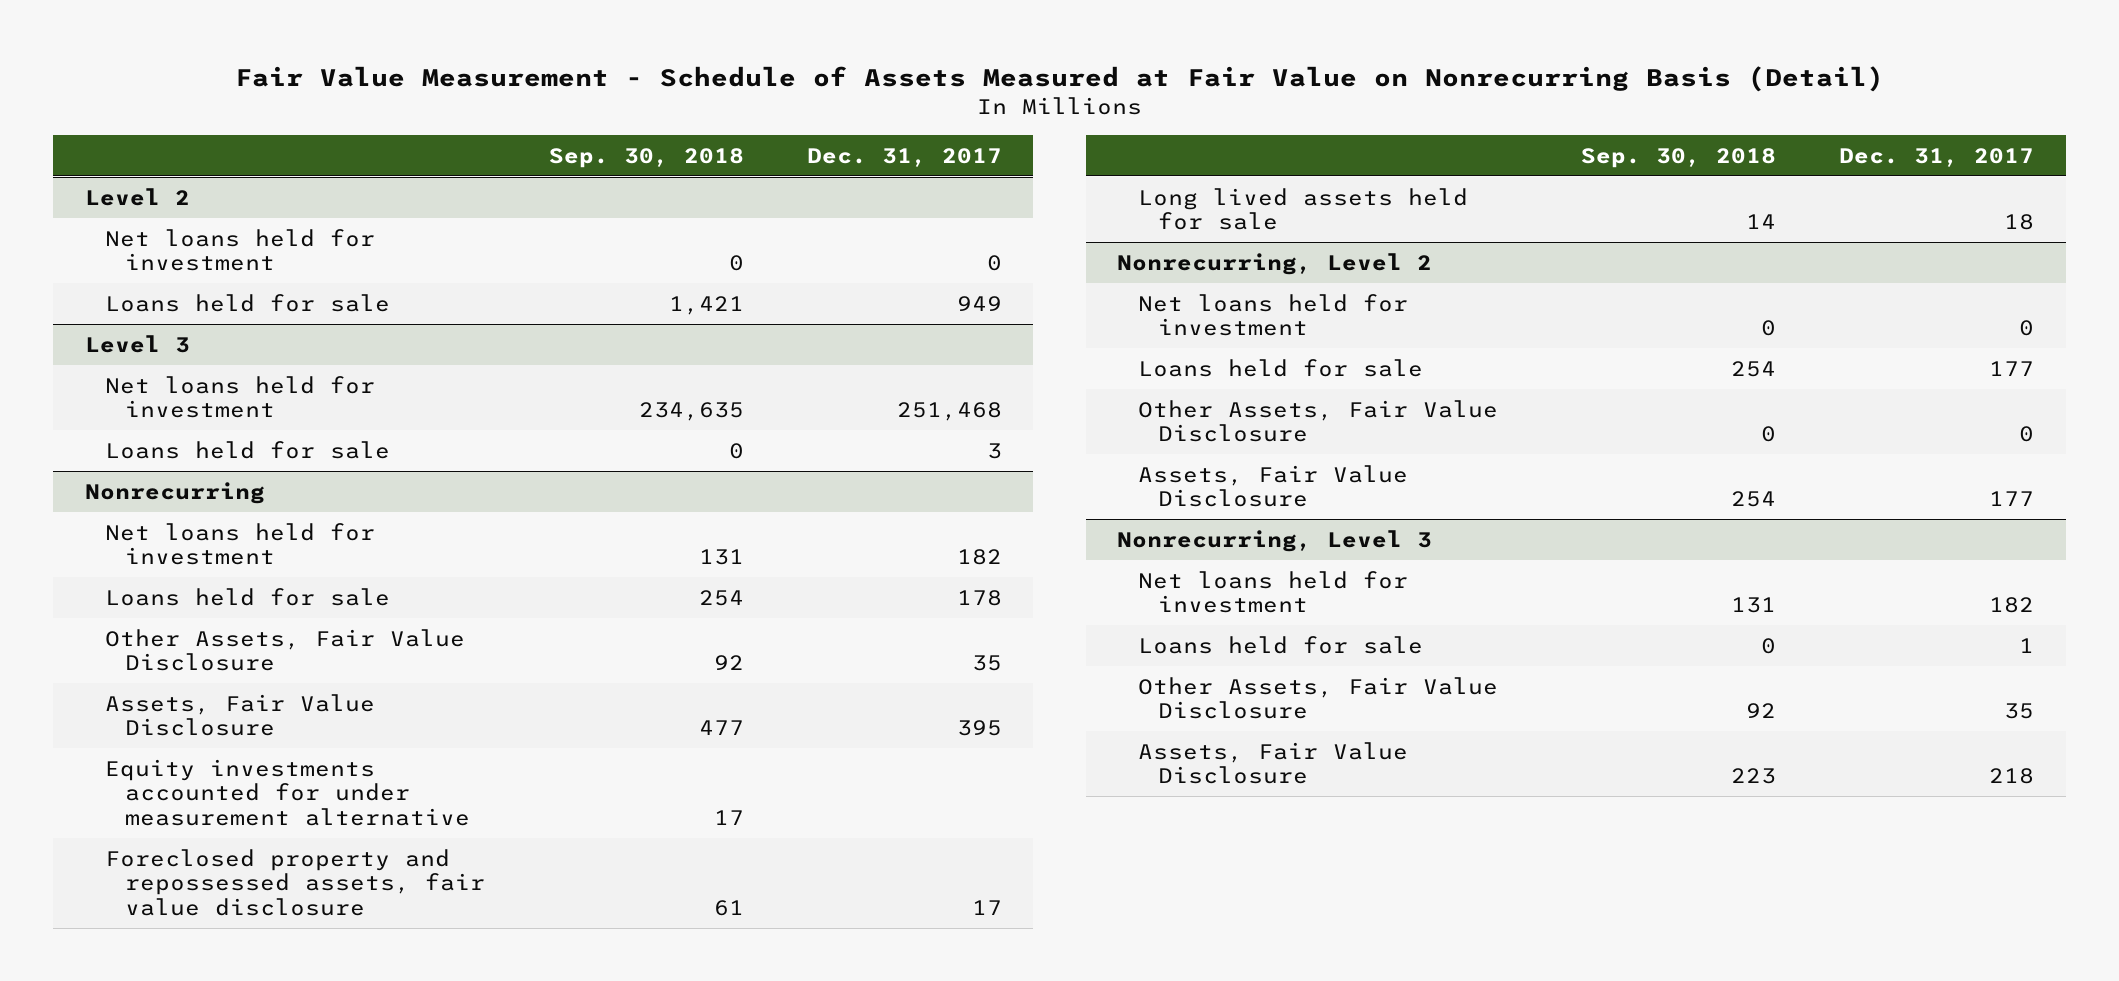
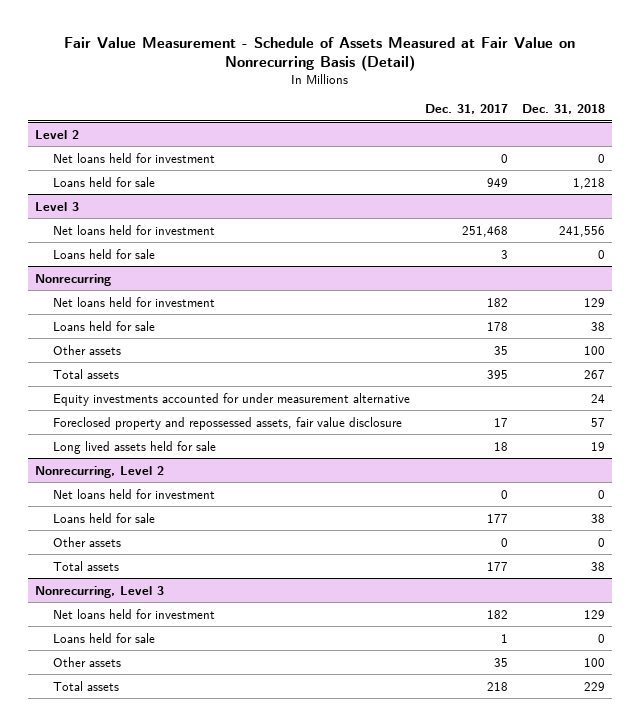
[548,147,744,168] Sep. 30, 2018 -> none
none -> [522,104,606,115] Dec. 31, 2018
[105,628,466,672] Other Assets, Fair Value Disclosure -> [53,344,122,355] Other assets
[105,693,376,737] Assets, Fair Value Disclosure -> [53,368,120,379] Total assets
[1137,399,1498,443] Other Assets, Fair Value Disclosure -> [53,536,122,547] Other assets
[1137,464,1408,508] Assets, Fair Value Disclosure -> [53,560,120,571] Total assets
[1137,676,1498,720] Other Assets, Fair Value Disclosure -> [53,656,122,667] Other assets
[1137,741,1408,785] Assets, Fair Value Disclosure -> [53,680,120,691] Total assets

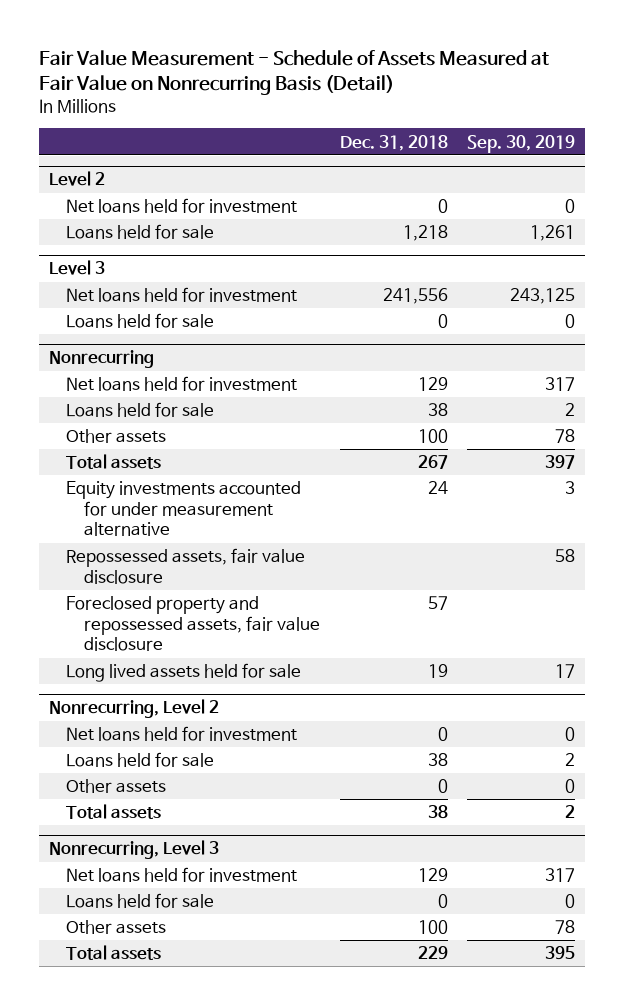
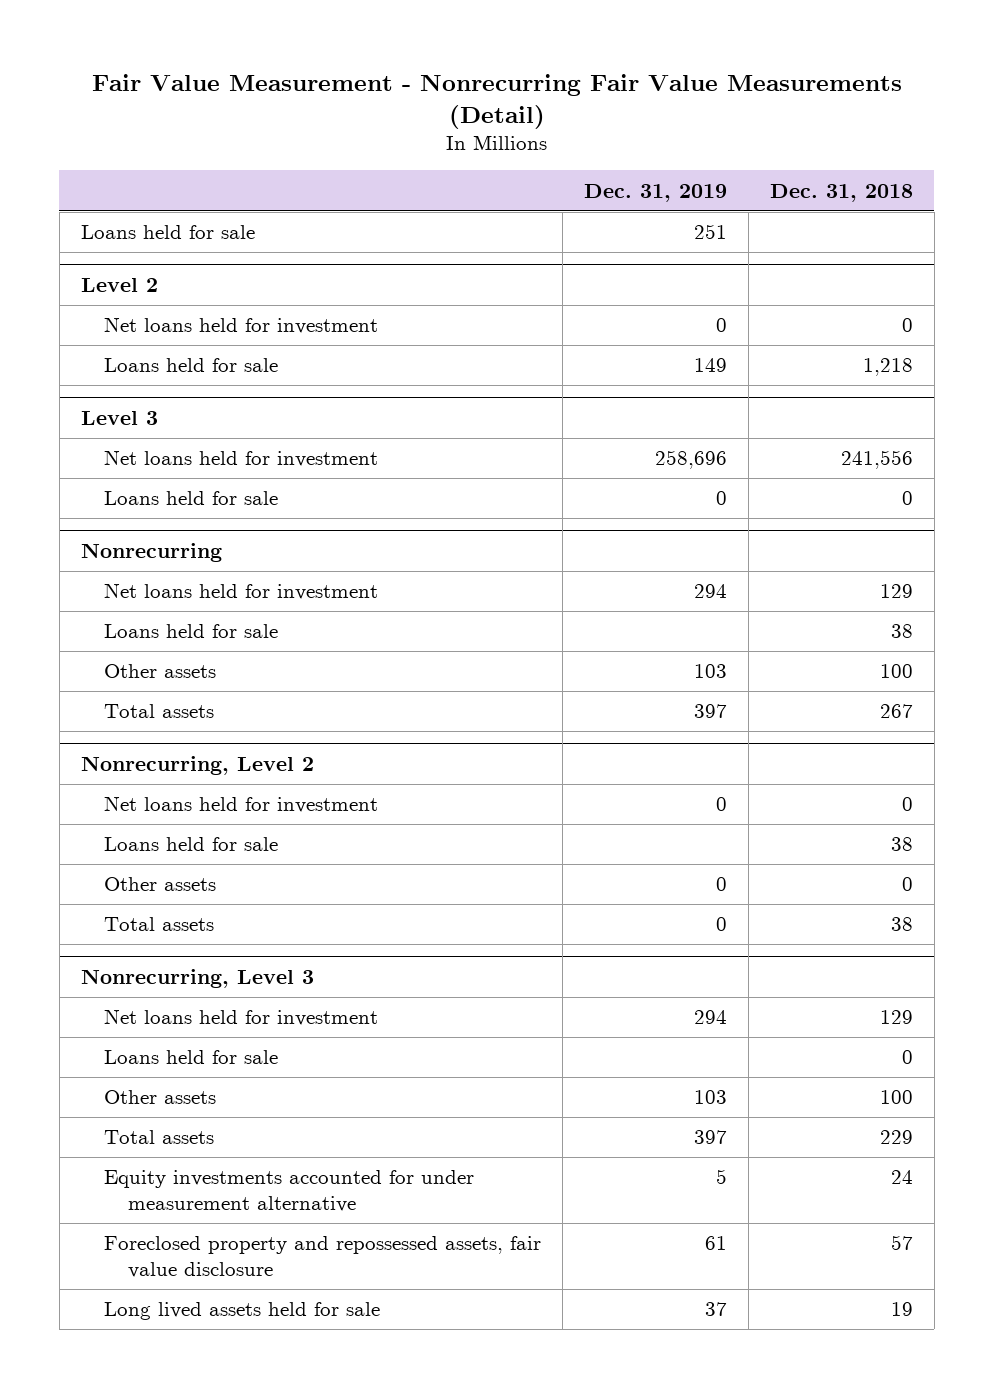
[39,49,550,96] Fair Value Measurement - Schedule of Assets Measured at Fair Value on Nonrecurring Basis (Detail) -> [91,74,902,129] Fair Value Measurement - Nonrecurring Fair Value Measurements (Detail)
[467,134,576,153] Sep. 30, 2019 -> none
none -> [584,183,728,202] Dec. 31, 2019
none -> [80,225,255,240] Loans held for sale
[66,481,302,537] Equity investments accounted for under measurement alternative -> none
[66,548,306,584] Repossessed assets, fair value disclosure -> none
[66,596,320,652] Foreclosed property and repossessed assets, fair value disclosure -> none
[66,663,302,683] Long lived assets held for sale -> none
none -> [104,1170,475,1212] Equity investments accounted for under measurement alternative
none -> [104,1236,542,1278] Foreclosed property and repossessed assets, fair value disclosure
none -> [104,1302,381,1321] Long lived assets held for sale

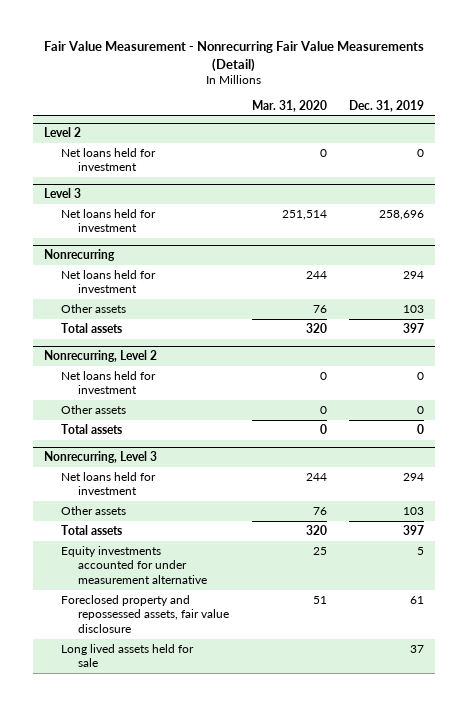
[769,183,913,202] Dec. 31, 2018 -> none
none -> [251,99,327,112] Mar. 31, 2020
[80,225,255,240] Loans held for sale -> none
[104,358,279,373] Loans held for sale -> none
[104,491,279,506] Loans held for sale -> none
[104,624,279,639] Loans held for sale -> none
[104,837,279,852] Loans held for sale -> none
[104,1050,279,1065] Loans held for sale -> none

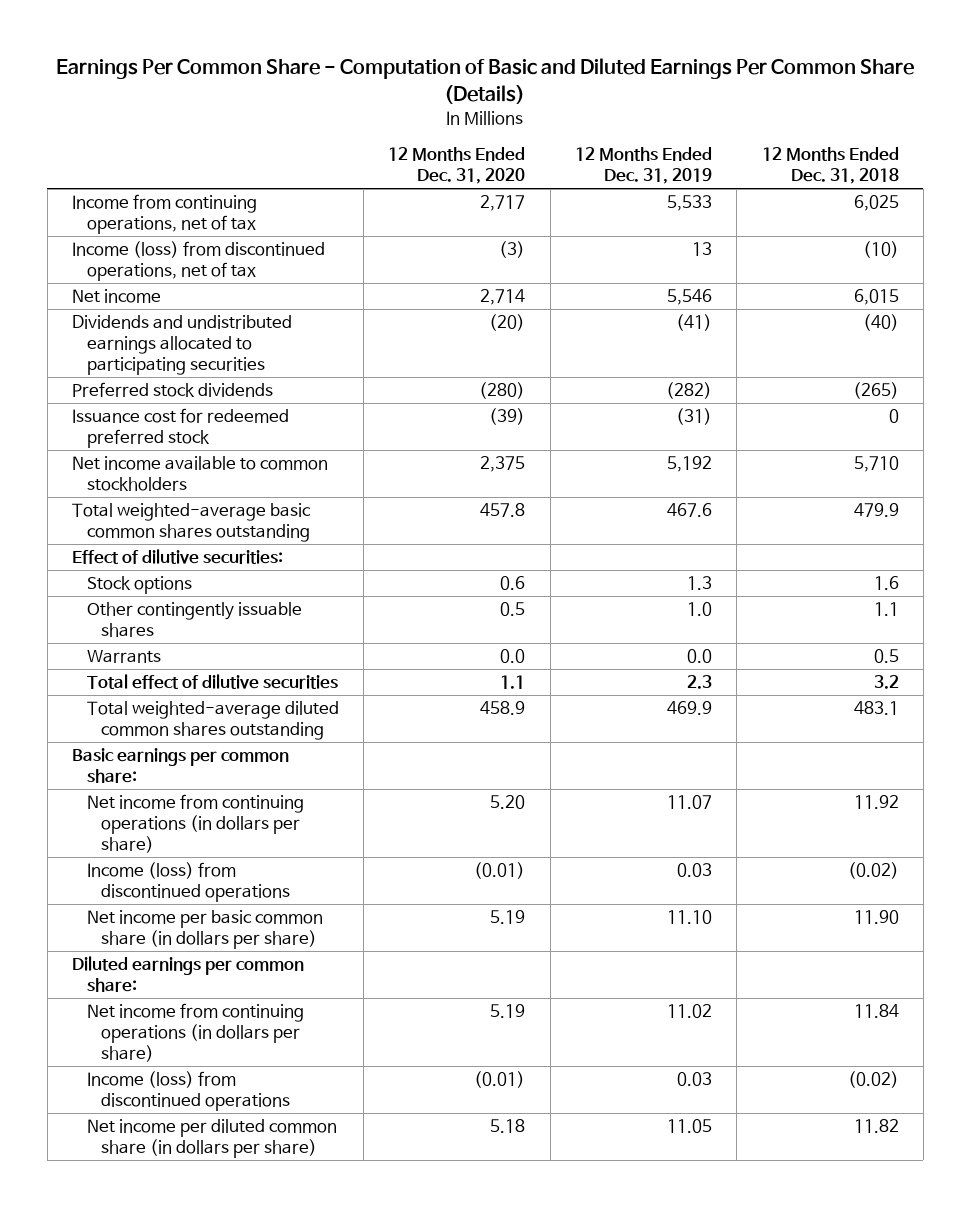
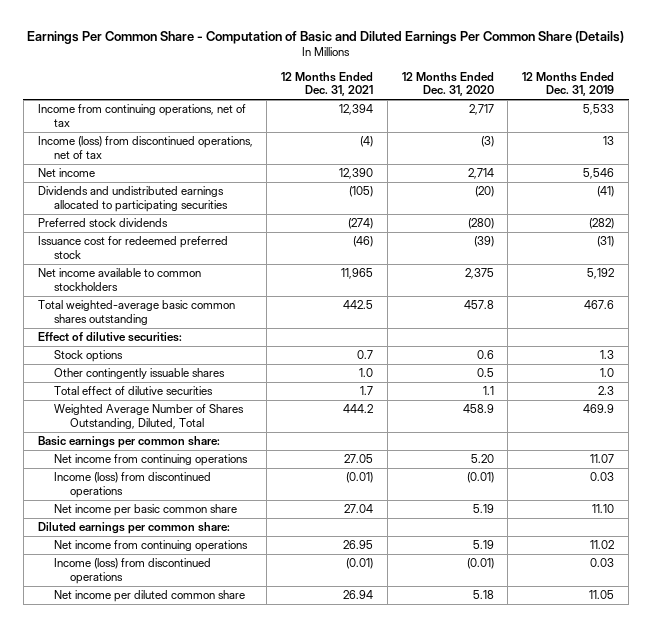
[761,147,899,185] 12 Months Ended Dec. 31, 2018 -> none
none -> [281,71,374,97] 12 Months Ended Dec. 31, 2021
[86,650,161,664] Warrants -> none
[86,701,339,741] Total weighted-average diluted common shares outstanding -> [53,404,244,429] Weighted Average Number of Shares Outstanding, Diluted, Total
[86,794,304,853] Net income from continuing operations (in dollars per share) -> [53,454,248,467] Net income from continuing operations
[86,910,323,950] Net income per basic common share (in dollars per share) -> [53,504,237,517] Net income per basic common share
[86,1003,304,1062] Net income from continuing operations (in dollars per share) -> [53,540,248,553] Net income from continuing operations
[86,1119,337,1159] Net income per diluted common share (in dollars per share) -> [53,590,245,603] Net income per diluted common share

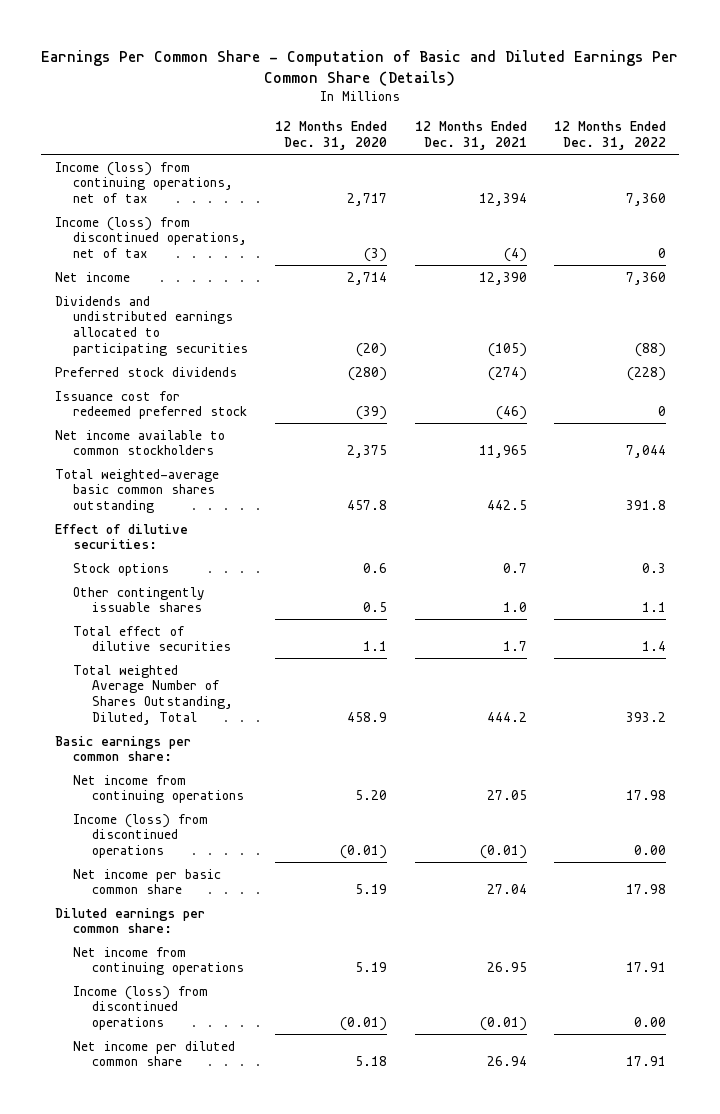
[522,71,615,97] 12 Months Ended Dec. 31, 2019 -> none
none -> [553,121,666,150] 12 Months Ended Dec. 31, 2022
[37,104,246,127] Income from continuing operations, net of tax -> [54,161,234,203] Income (loss) from continuing operations, net of tax
[53,404,244,429] Weighted Average Number of Shares Outstanding, Diluted, Total -> [73,664,233,725] Total weighted Average Number of Shares Outstanding, Diluted, Total

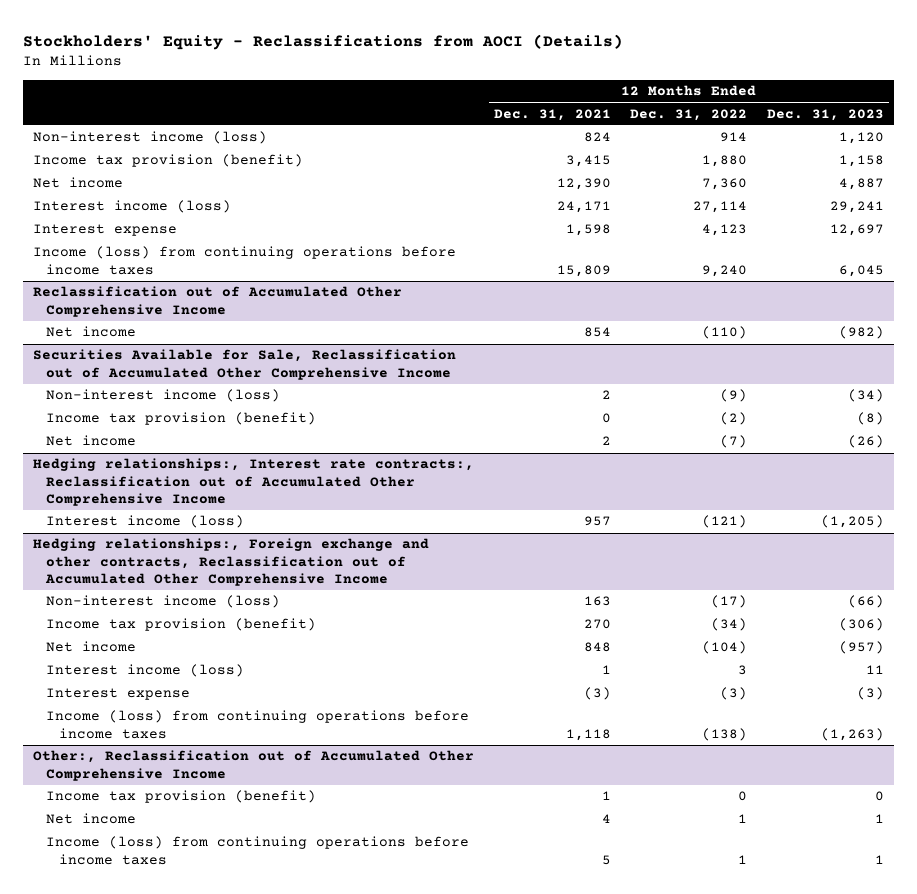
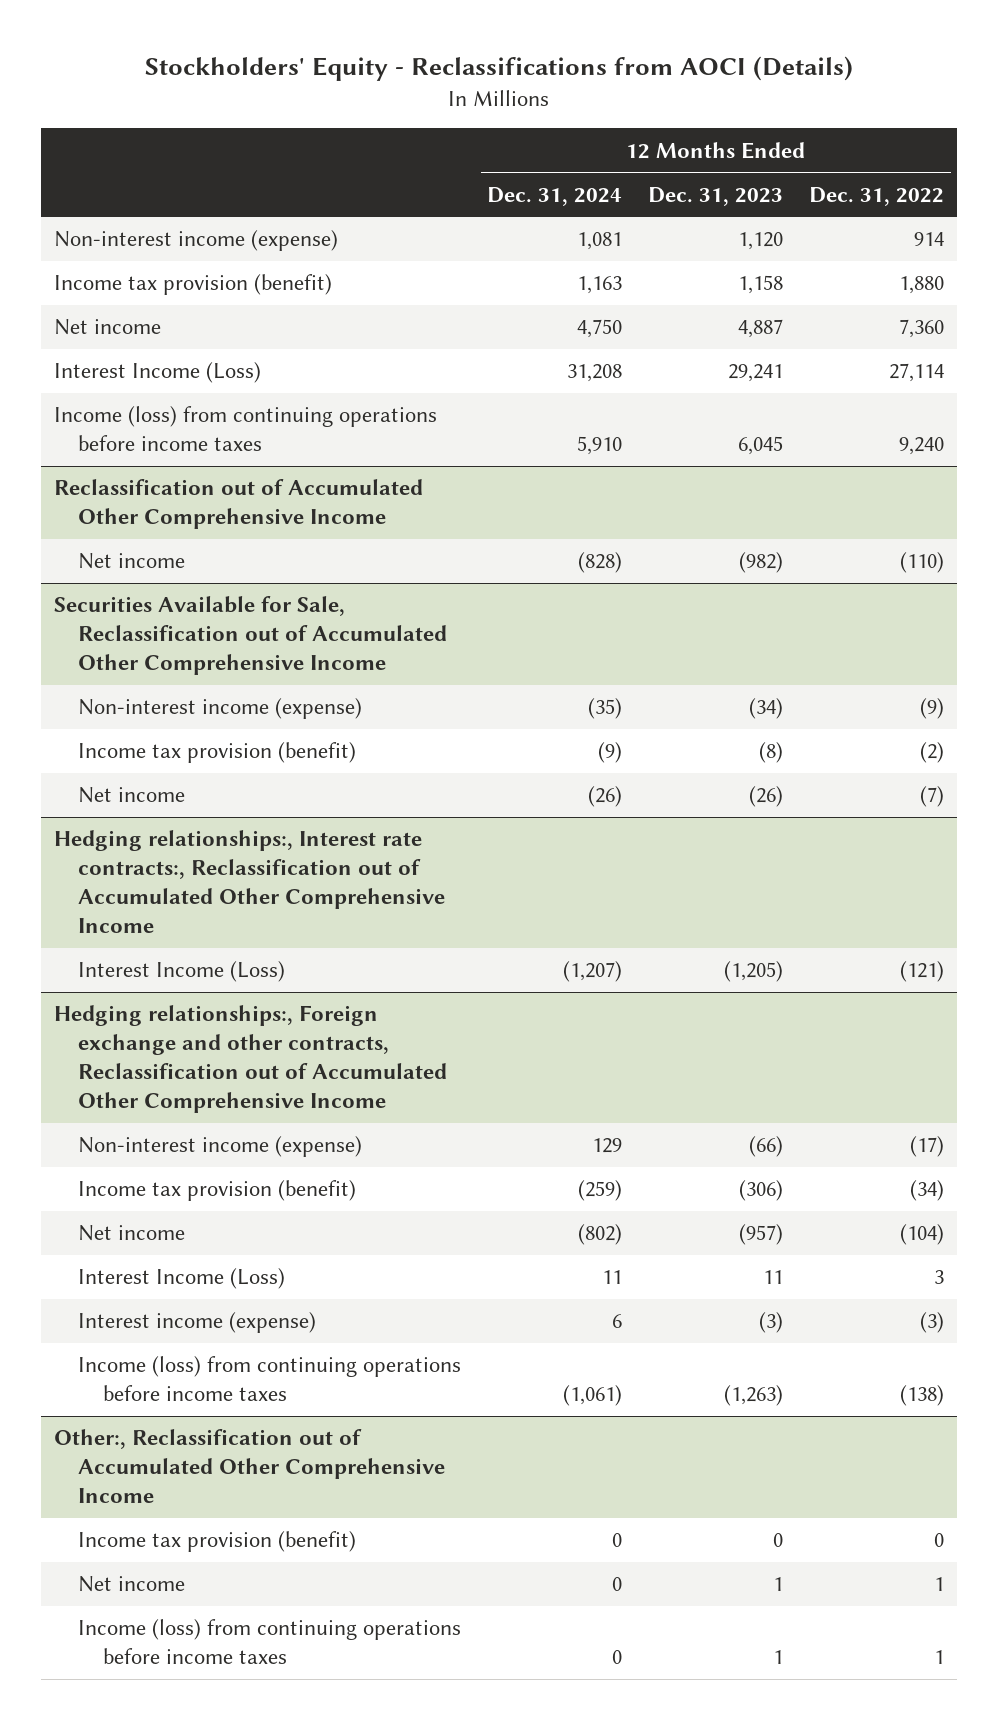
[493,108,611,121] Dec. 31, 2021 -> none
none -> [487,186,623,206] Dec. 31, 2024
[33,131,268,145] Non-interest income (loss) -> [53,230,338,252] Non-interest income (expense)
[33,224,178,237] Interest expense -> none
[33,200,232,214] Interest income (loss) -> [53,362,261,384] Interest Income (Loss)
[46,389,281,403] Non-interest income (loss) -> [78,698,363,720] Non-interest income (expense)
[46,515,245,529] Interest income (loss) -> [78,961,286,983] Interest Income (Loss)
[46,595,281,609] Non-interest income (loss) -> [78,1136,363,1158] Non-interest income (expense)
[46,664,245,678] Interest income (loss) -> [78,1268,286,1290] Interest Income (Loss)
[46,688,191,701] Interest expense -> [78,1312,317,1334] Interest income (expense)

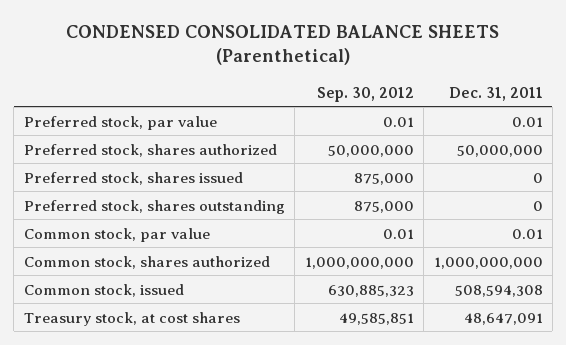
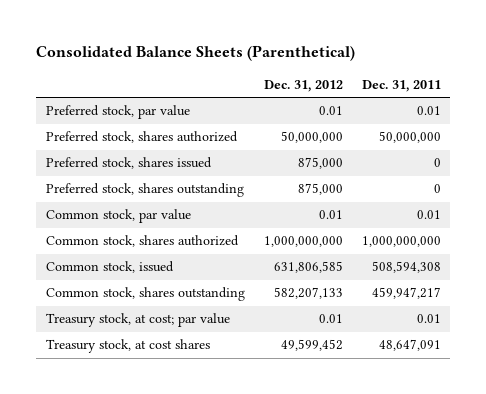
[66,25,500,66] CONDENSED CONSOLIDATED BALANCE SHEETS (Parenthetical) -> [36,45,356,62] Consolidated Balance Sheets (Parenthetical)
[316,86,414,102] Sep. 30, 2012 -> none
none -> [263,79,343,92] Dec. 31, 2012
none -> [45,287,245,302] Common stock, shares outstanding
none -> [45,313,230,328] Treasury stock, at cost; par value

